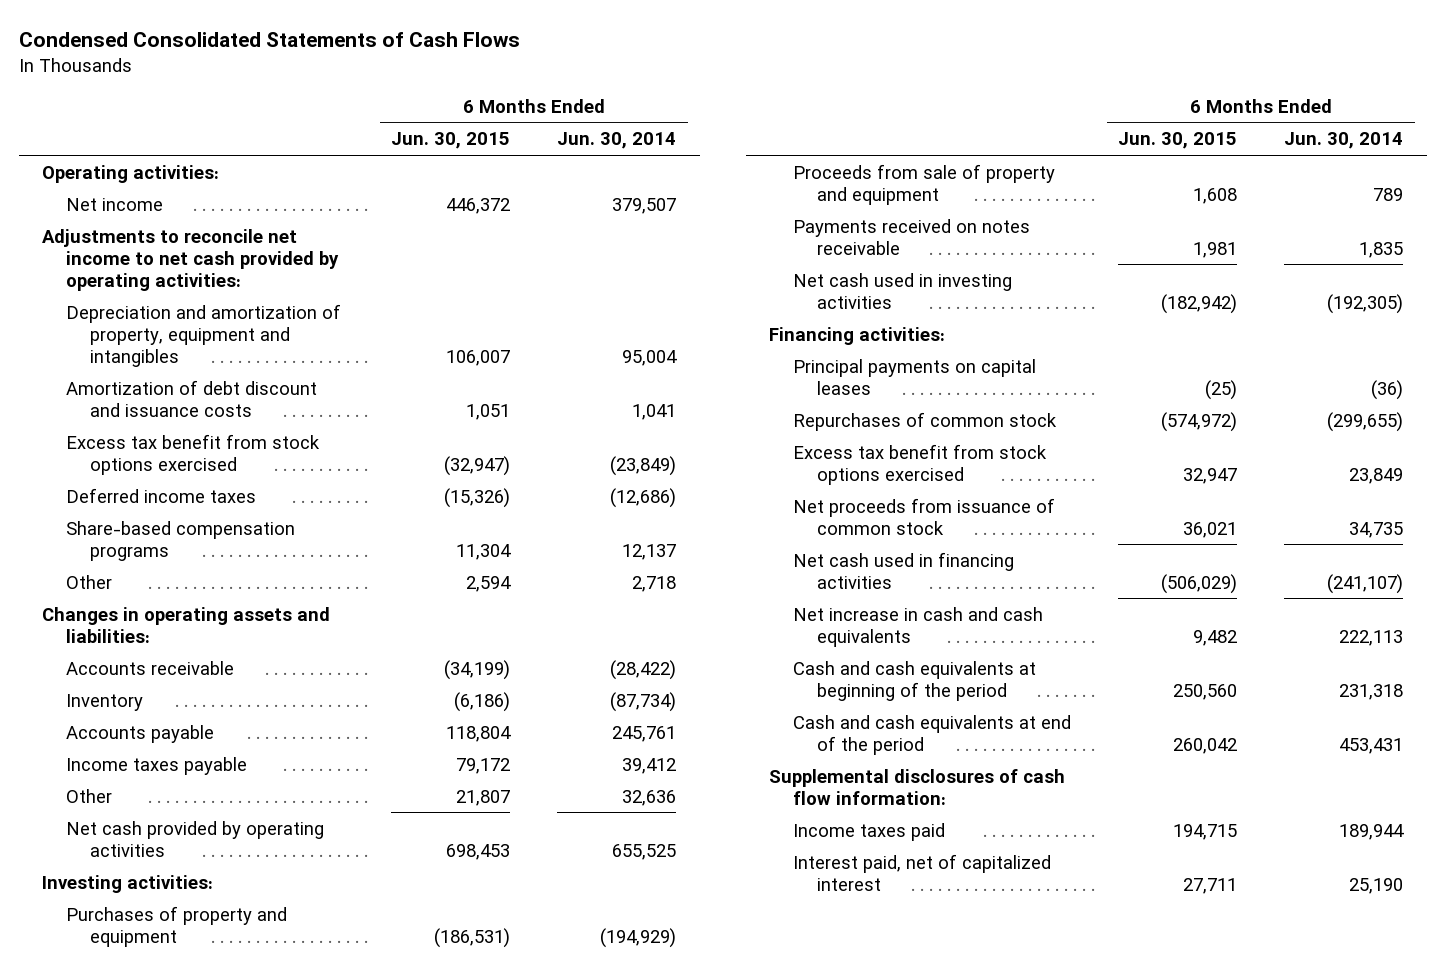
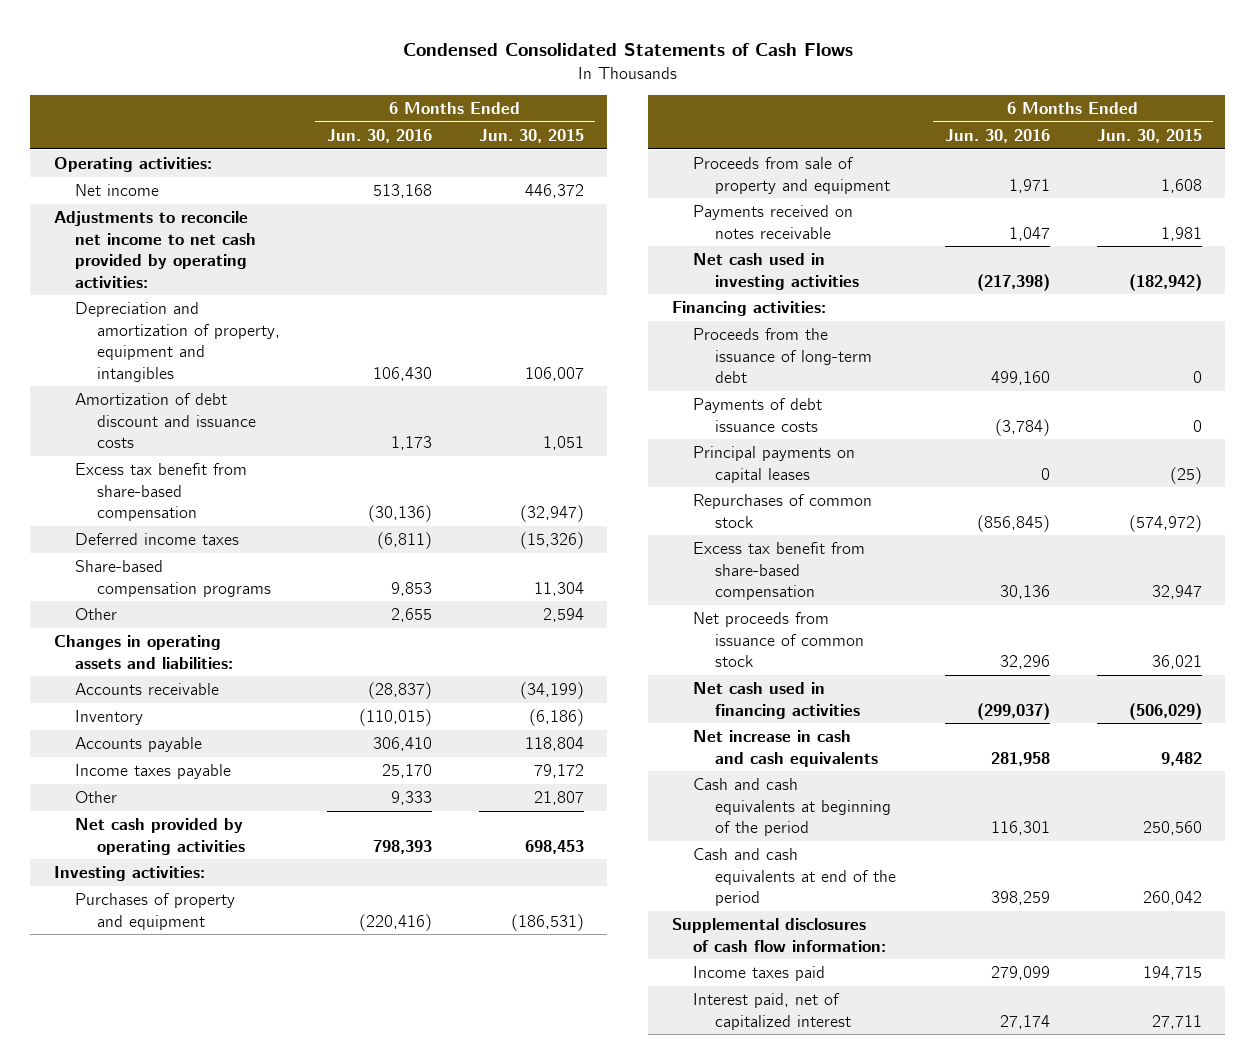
[557,132,677,150] Jun. 30, 2014 -> none
none -> [326,128,432,143] Jun. 30, 2016
[66,433,321,475] Excess tax benefit from stock options exercised -> [75,463,248,522] Excess tax benefit from share-based compensation
none -> [693,328,873,384] Proceeds from the issuance of long-term debt
none -> [693,398,823,432] Payments of debt issuance costs
[793,443,1048,485] Excess tax benefit from stock options exercised -> [693,542,866,601] Excess tax benefit from share-based compensation

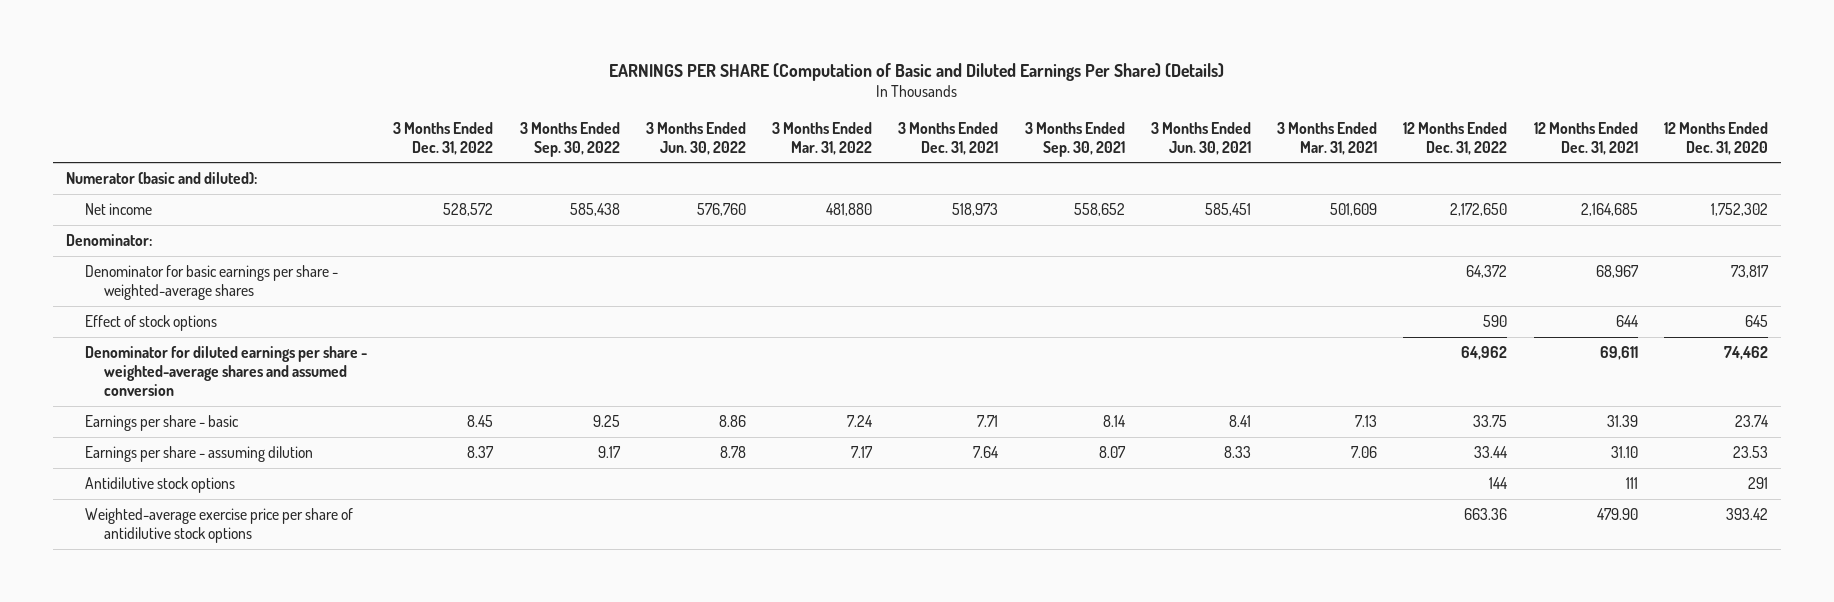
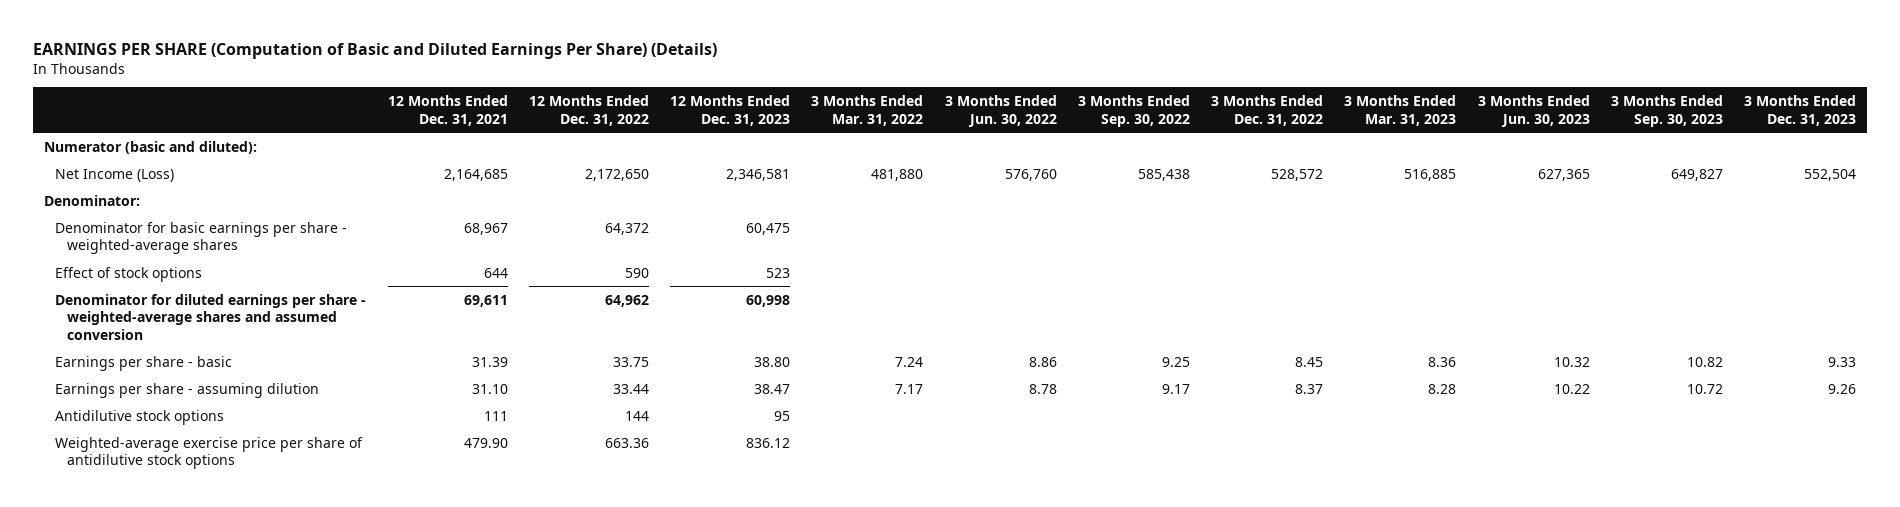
[898,121,999,155] 3 Months Ended Dec. 31, 2021 -> none
[1024,121,1125,157] 3 Months Ended Sep. 30, 2021 -> none
[1150,121,1251,155] 3 Months Ended Jun. 30, 2021 -> none
[1277,121,1378,155] 3 Months Ended Mar. 31, 2021 -> none
[1663,121,1768,155] 12 Months Ended Dec. 31, 2020 -> none
none -> [670,95,791,126] 12 Months Ended Dec. 31, 2023
none -> [1344,95,1457,126] 3 Months Ended Mar. 31, 2023
none -> [1477,95,1590,127] 3 Months Ended Jun. 30, 2023
none -> [1610,95,1723,127] 3 Months Ended Sep. 30, 2023
none -> [1744,95,1857,126] 3 Months Ended Dec. 31, 2023
[85,202,153,215] Net income -> [55,168,175,182] Net Income (Loss)

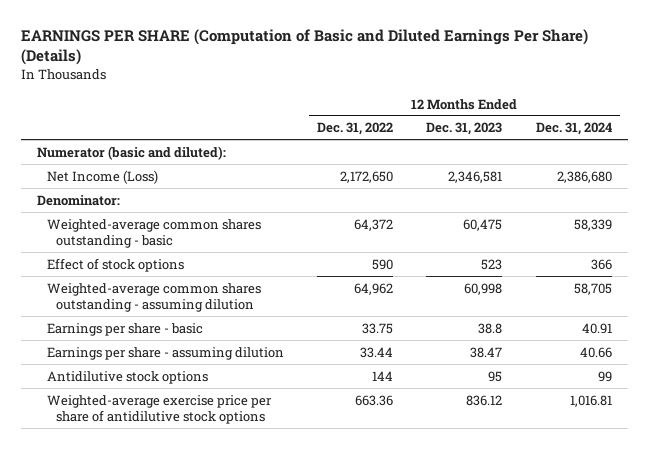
[387,95,508,126] 12 Months Ended Dec. 31, 2021 -> none
[811,95,924,126] 3 Months Ended Mar. 31, 2022 -> none
[944,95,1057,127] 3 Months Ended Jun. 30, 2022 -> none
[1077,95,1190,127] 3 Months Ended Sep. 30, 2022 -> none
[1211,95,1324,126] 3 Months Ended Dec. 31, 2022 -> none
[1344,95,1457,126] 3 Months Ended Mar. 31, 2023 -> none
[1477,95,1590,127] 3 Months Ended Jun. 30, 2023 -> none
[1610,95,1723,127] 3 Months Ended Sep. 30, 2023 -> none
[1744,95,1857,126] 3 Months Ended Dec. 31, 2023 -> none
none -> [535,122,612,136] Dec. 31, 2024
[55,221,348,255] Denominator for basic earnings per share - weighted-average shares -> [46,218,261,248] Weighted-average common shares outstanding - basic
[55,293,367,340] Denominator for diluted earnings per share - weighted-average shares and assumed conversion -> [46,282,261,312] Weighted-average common shares outstanding - assuming dilution
[754,356,791,367] 38.80 -> [478,322,503,334] 38.8

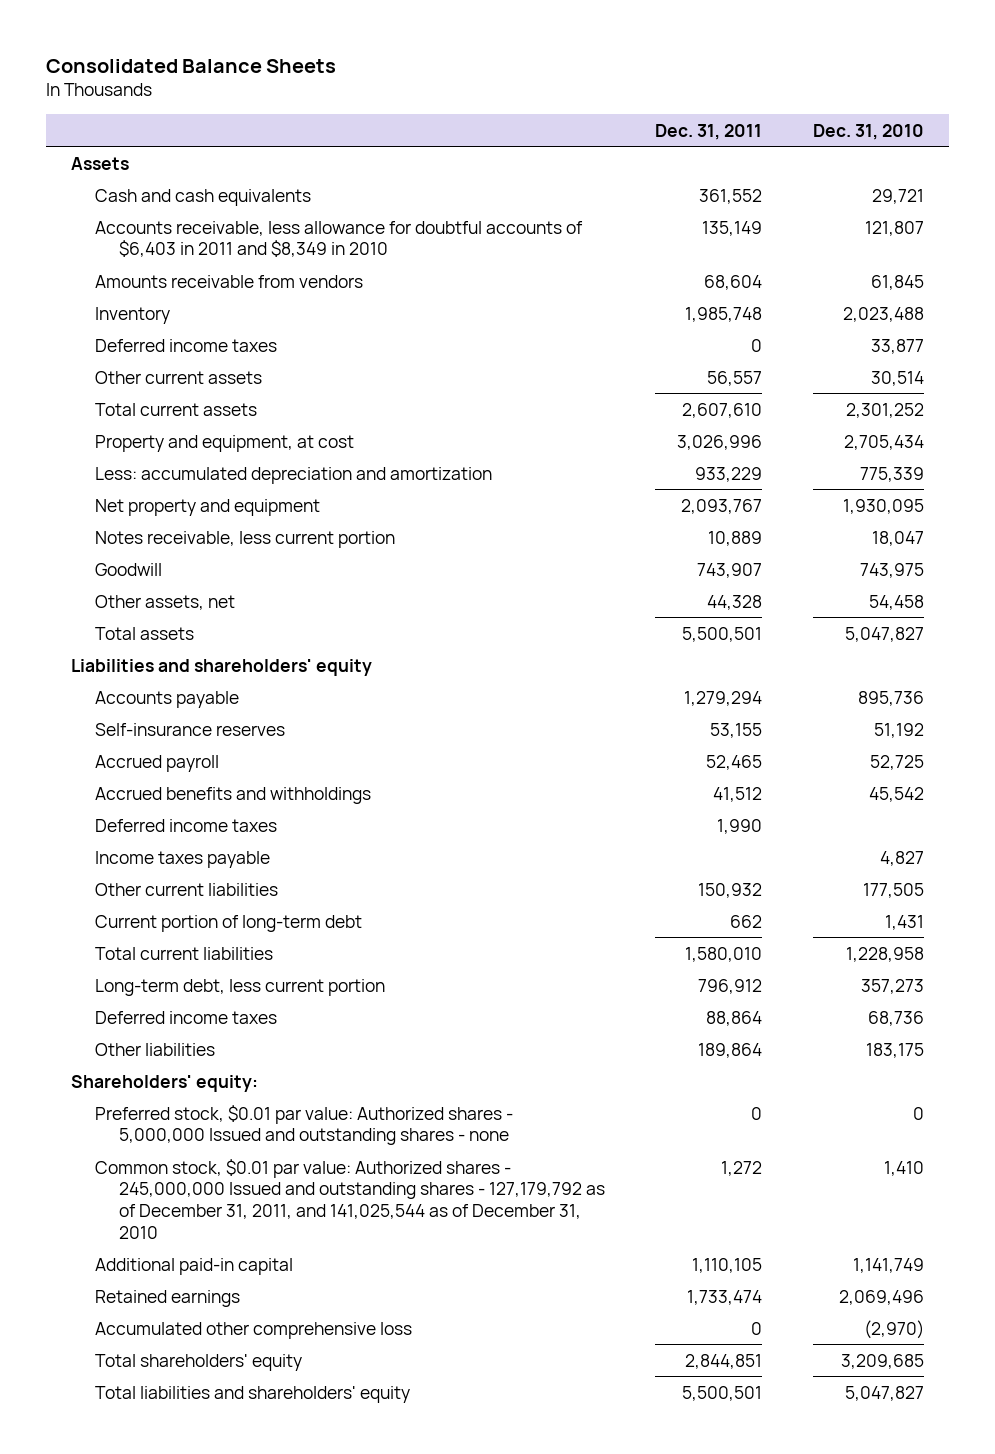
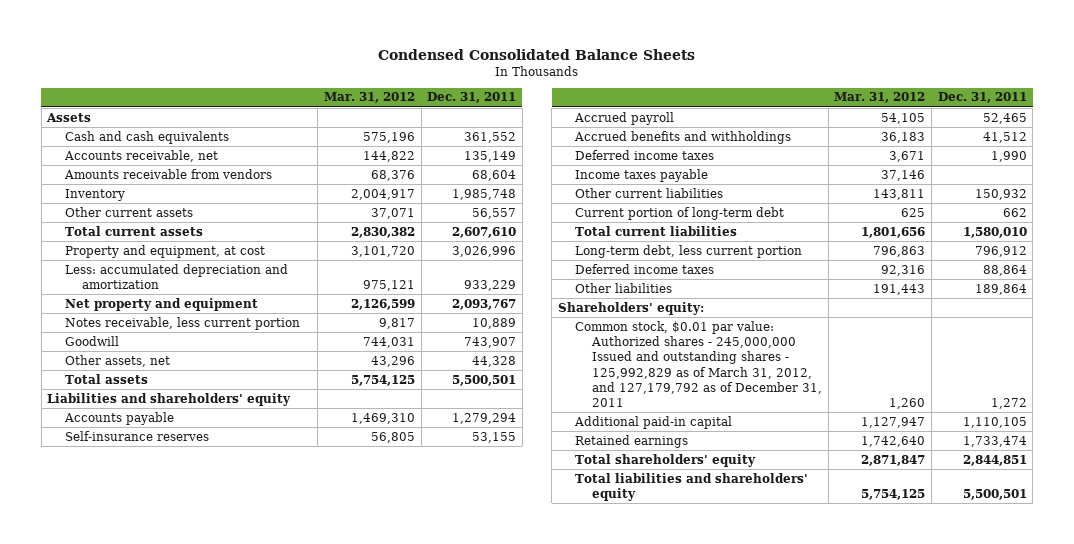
[45,58,336,73] Consolidated Balance Sheets -> [378,48,696,60] Condensed Consolidated Balance Sheets
[812,123,924,140] Dec. 31, 2010 -> none
none -> [323,92,415,104] Mar. 31, 2012
[94,220,583,258] Accounts receivable, less allowance for doubtful accounts of $6,403 in 2011 and $8,349 in 2010 -> [63,149,218,162] Accounts receivable, net
[94,338,277,352] Deferred income taxes -> none
[94,1104,513,1146] Preferred stock, $0.01 par value: Authorized shares - 5,000,000 Issued and outstanding shares - none -> none
[94,1158,605,1239] Common stock, $0.01 par value: Authorized shares - 245,000,000 Issued and outstanding shares - 127,179,792 as of December 31, 2011, and 141,025,544 as of December 31, 2010 -> [575,320,823,408] Common stock, $0.01 par value: Authorized shares - 245,000,000 Issued and outstanding shares - 125,992,829 as of March 31, 2012, and 127,179,792 as of December 31, 2011
[94,1321,412,1339] Accumulated other comprehensive loss -> none

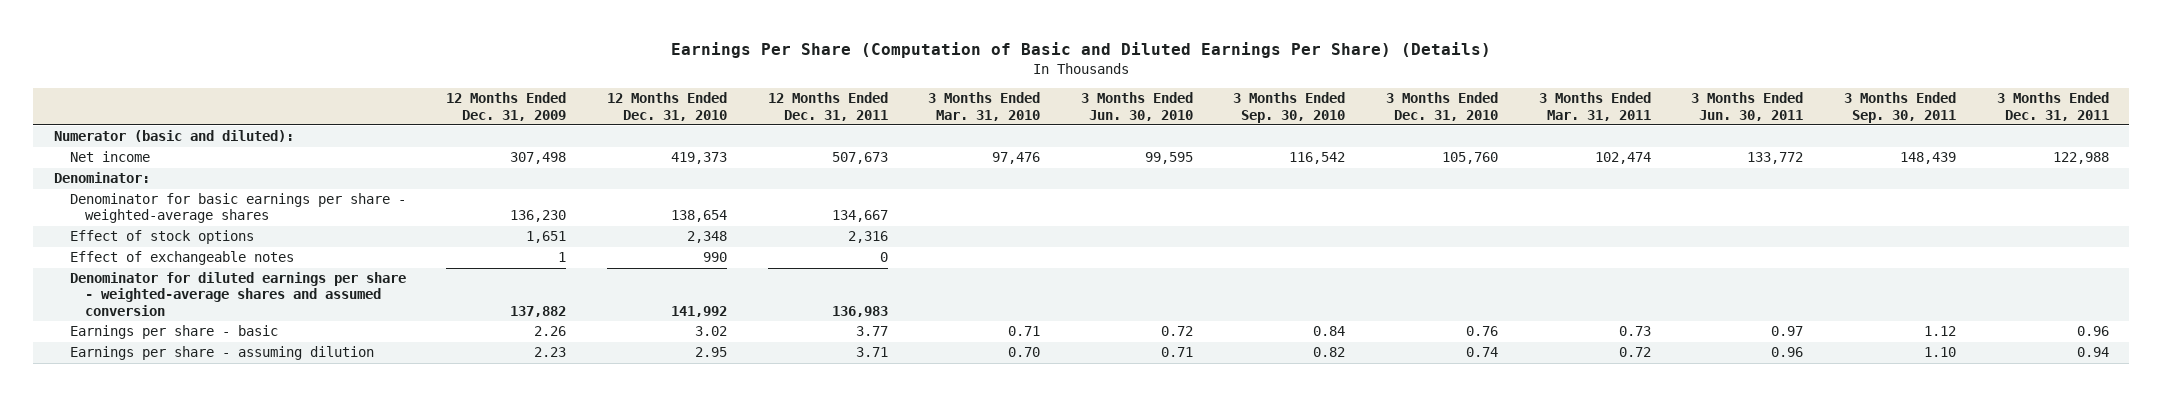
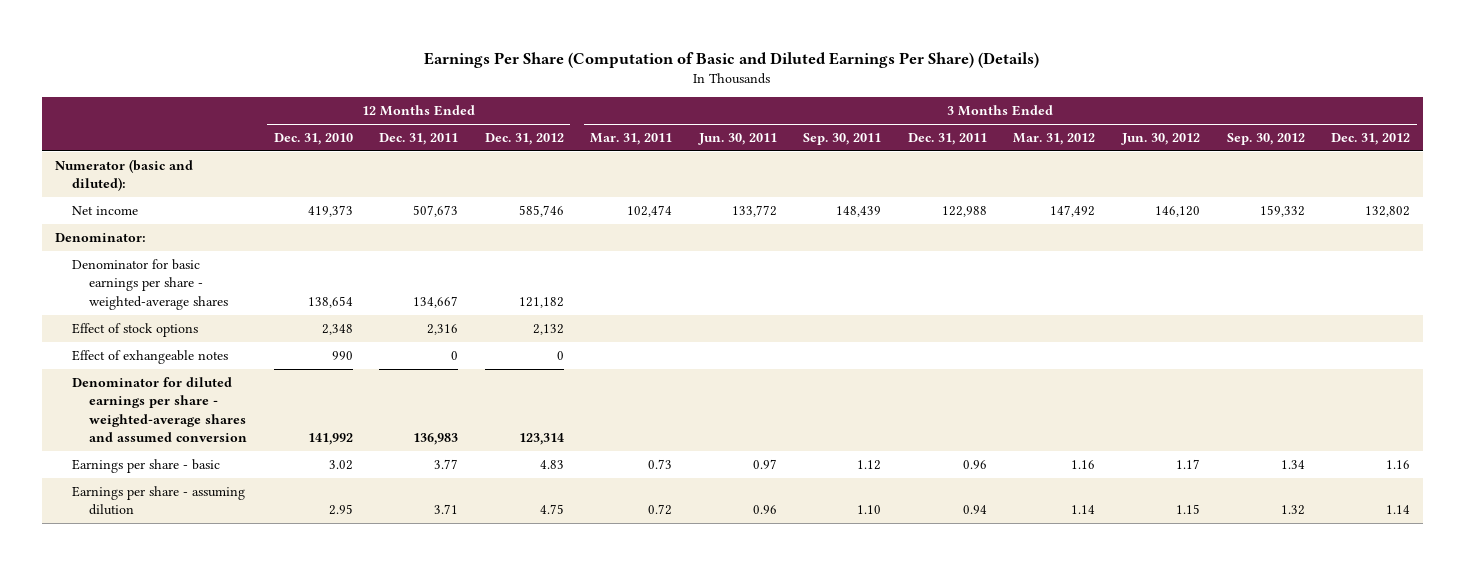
[446,92,567,121] 12 Months Ended Dec. 31, 2009 -> none
[928,92,1041,121] 3 Months Ended Mar. 31, 2010 -> none
[1080,92,1193,121] 3 Months Ended Jun. 30, 2010 -> none
[1233,92,1346,123] 3 Months Ended Sep. 30, 2010 -> none
[1386,92,1499,121] 3 Months Ended Dec. 31, 2010 -> none
none -> [484,133,564,146] Dec. 31, 2012
none -> [1013,133,1096,146] Mar. 31, 2012
none -> [1121,133,1201,146] Jun. 30, 2012
none -> [1226,133,1305,146] Sep. 30, 2012
none -> [1331,133,1411,146] Dec. 31, 2012
[69,251,294,266] Effect of exchangeable notes -> [72,350,229,365] Effect of exhangeable notes

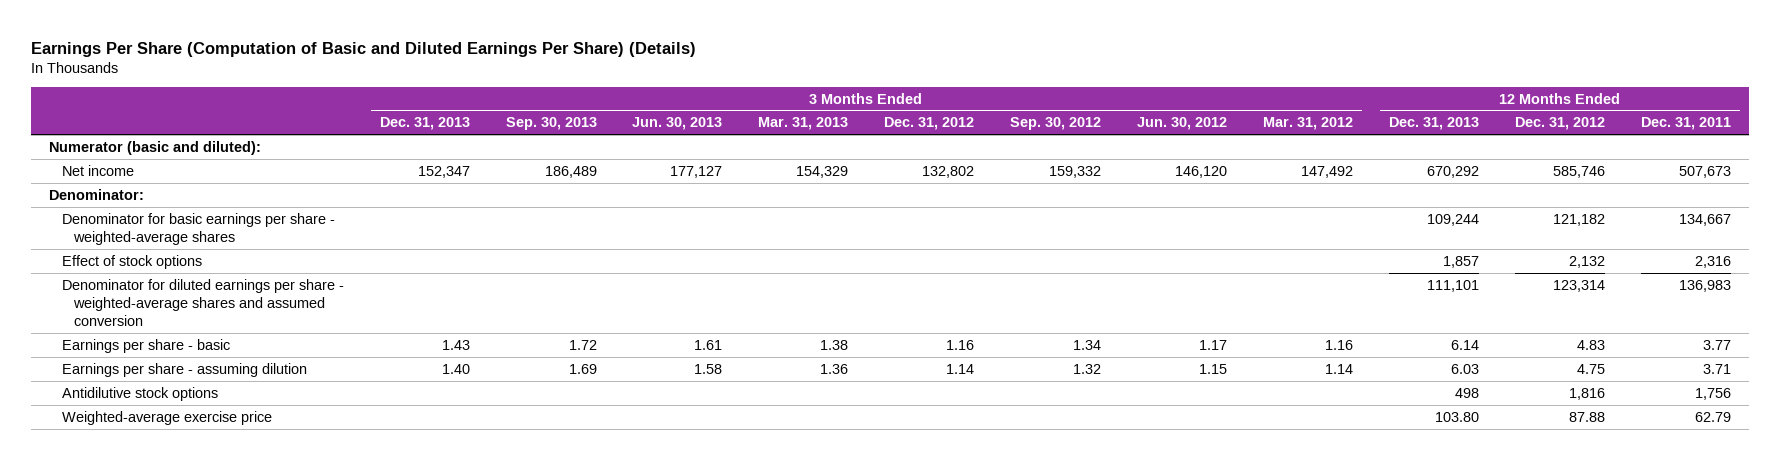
[273,133,353,146] Dec. 31, 2010 -> none
[590,133,673,146] Mar. 31, 2011 -> none
[697,133,777,146] Jun. 30, 2011 -> none
[803,133,882,146] Sep. 30, 2011 -> none
[907,133,987,146] Dec. 31, 2011 -> none
none -> [379,117,470,131] Dec. 31, 2013
none -> [505,117,597,131] Sep. 30, 2013
none -> [632,117,723,131] Jun. 30, 2013
none -> [758,117,849,131] Mar. 31, 2013
none -> [1389,117,1480,131] Dec. 31, 2013
[72,350,229,365] Effect of exhangeable notes -> none
none -> [61,386,218,401] Antidilutive stock options
none -> [61,410,272,425] Weighted-average exercise price

